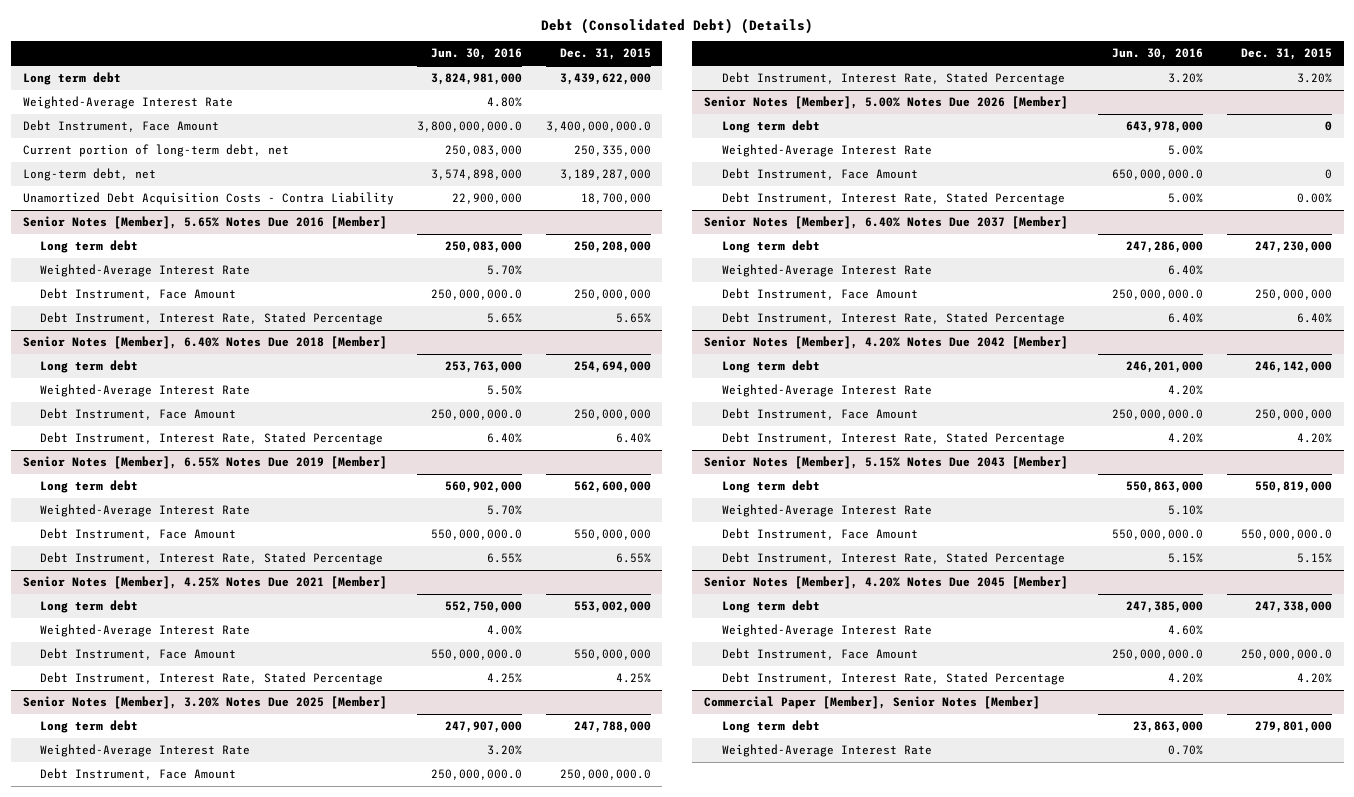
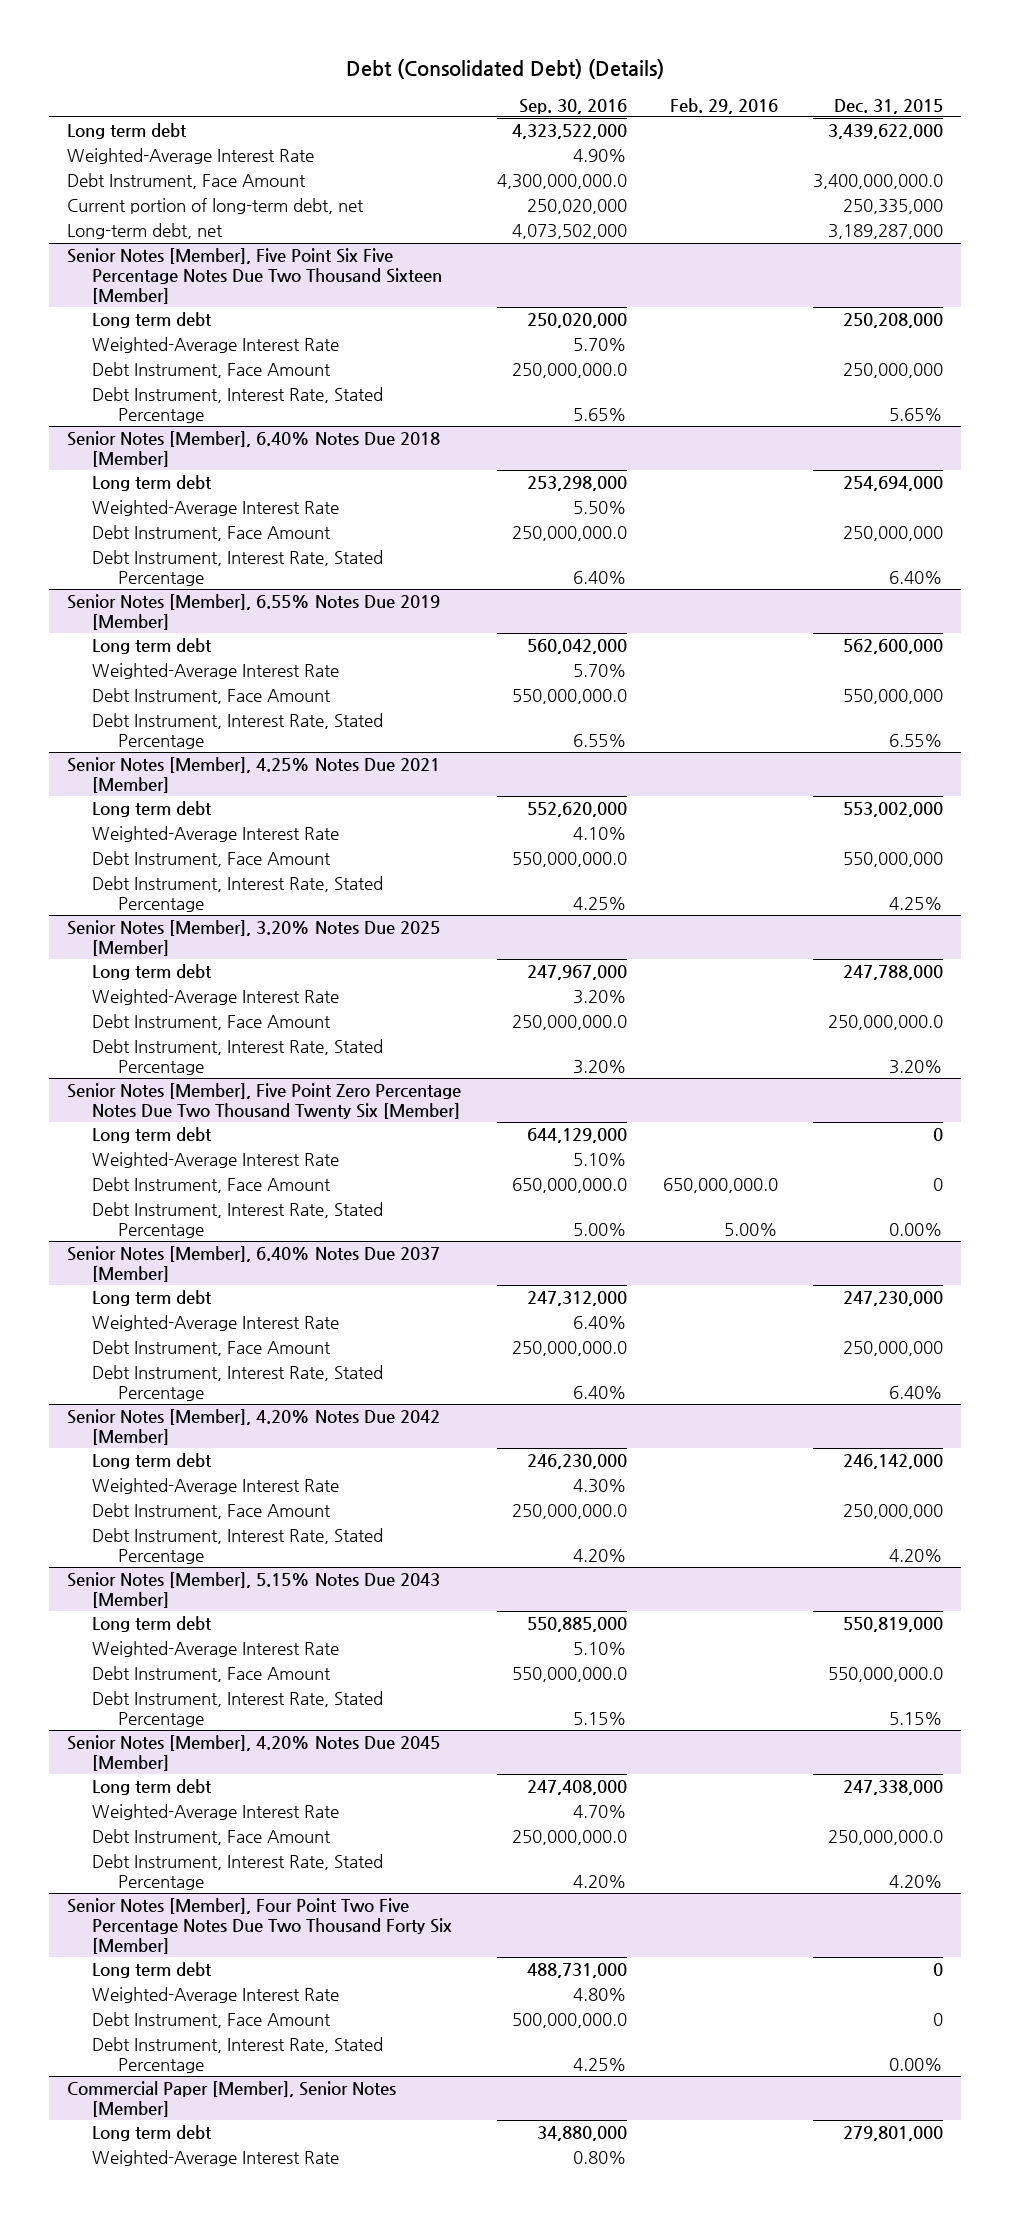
[431,48,523,61] Jun. 30, 2016 -> none
none -> [518,98,627,114] Sep. 30, 2016
none -> [669,97,778,114] Feb. 29, 2016
[22,191,394,205] Unamortized Debt Acquisition Costs - Contra Liability -> none
[22,215,387,229] Senior Notes [Member], 5.65% Notes Due 2016 [Member] -> none
none -> [66,248,443,304] Senior Notes [Member], Five Point Six Five Percentage Notes Due Two Thousand Sixteen [Member]
[703,95,1068,109] Senior Notes [Member], 5.00% Notes Due 2026 [Member] -> none
none -> [66,1083,461,1120] Senior Notes [Member], Five Point Zero Percentage Notes Due Two Thousand Twenty Six [Member]
none -> [66,1898,453,1954] Senior Notes [Member], Four Point Two Five Percentage Notes Due Two Thousand Forty Six [Member]
none -> [92,1962,213,1979] Long term debt
none -> [92,1987,340,2004] Weighted-Average Interest Rate
none -> [92,2012,332,2029] Debt Instrument, Face Amount
none -> [92,2037,384,2074] Debt Instrument, Interest Rate, Stated Percentage

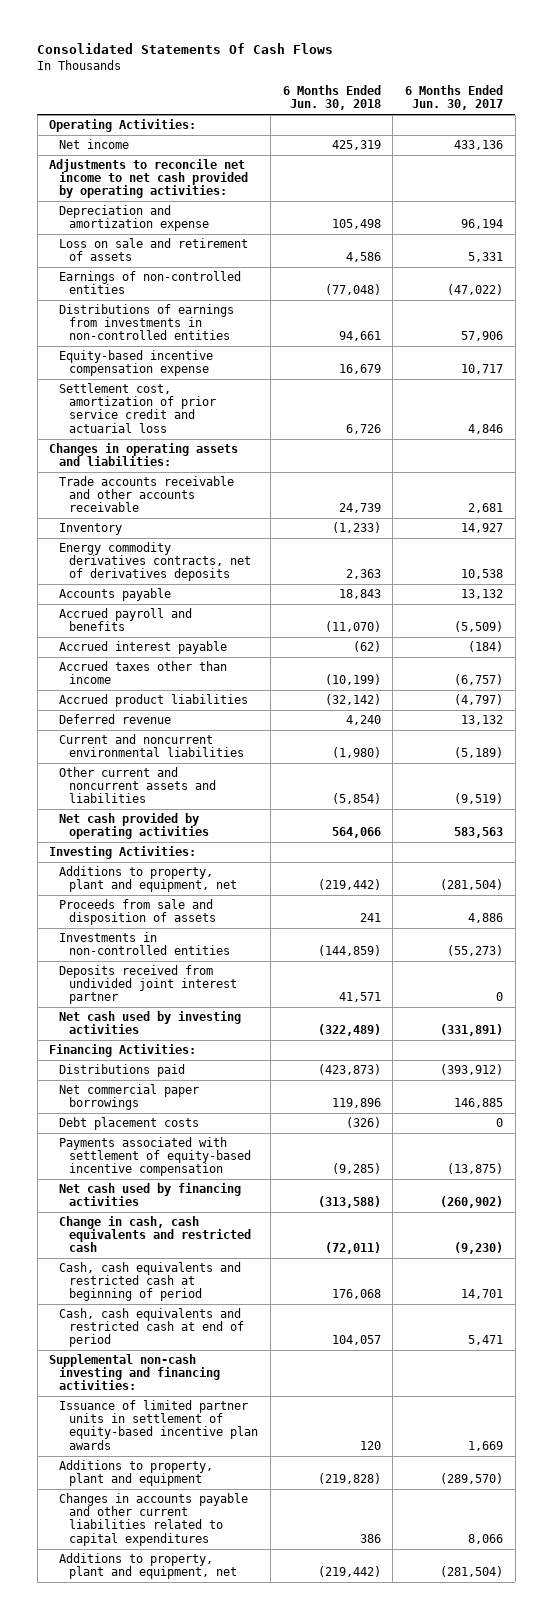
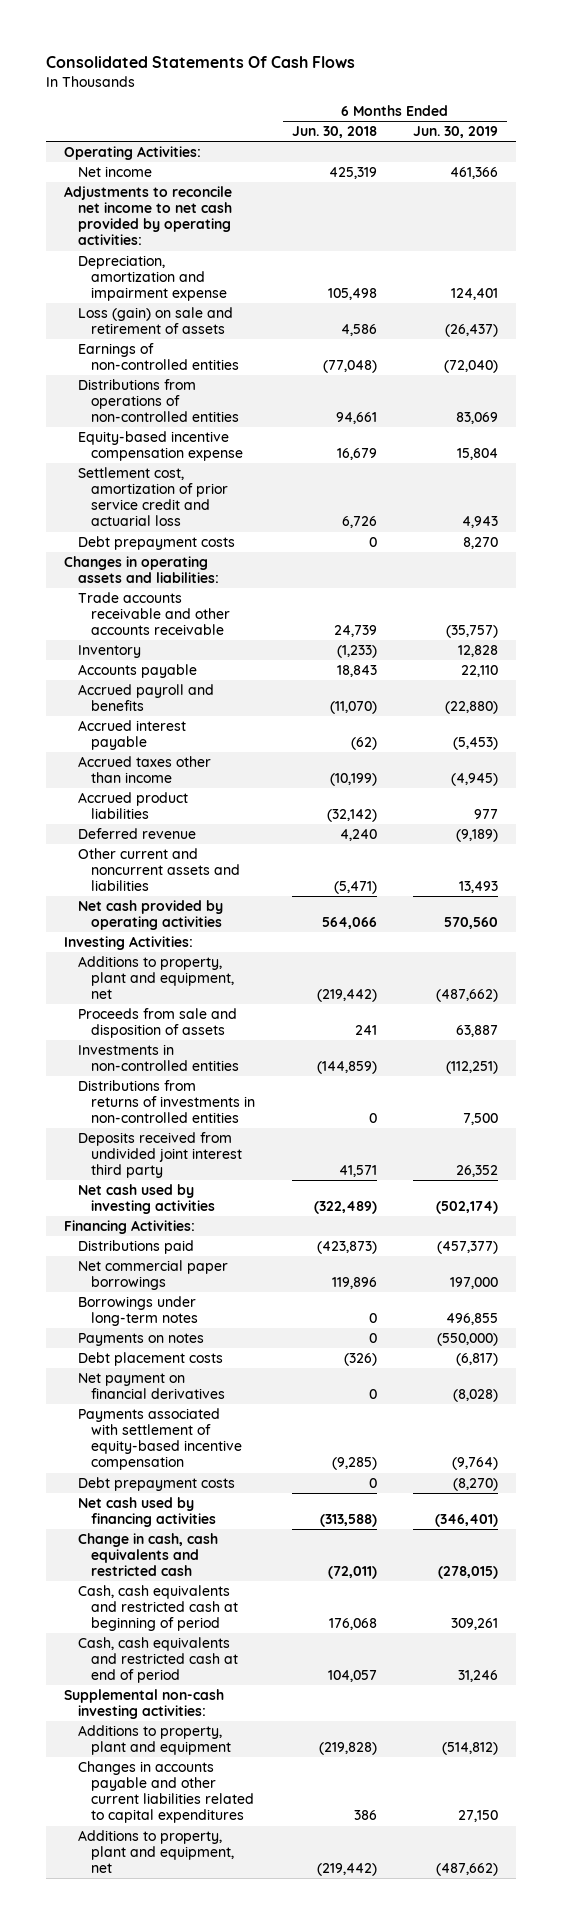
[405,85,504,111] 6 Months Ended Jun. 30, 2017 -> none
none -> [413,126,499,139] Jun. 30, 2019
[59,205,210,232] Depreciation and amortization expense -> [77,255,228,302] Depreciation, amortization and impairment expense
[59,238,249,262] Loss on sale and retirement of assets -> [77,307,233,335] Loss (gain) on sale and retirement of assets
[59,304,235,341] Distributions of earnings from investments in non-controlled entities -> [77,379,240,423] Distributions from operations of non-controlled entities
none -> [77,536,235,551] Debt prepayment costs
[59,542,252,582] Energy commodity derivatives contracts, net of derivatives deposits -> none
[59,734,245,758] Current and noncurrent environmental liabilities -> none
[331,793,381,805] (5,854) -> [333,881,377,895] (5,471)
none -> [77,1080,256,1124] Distributions from returns of investments in non-controlled entities
[59,965,238,1005] Deposits received from undivided joint interest partner -> [77,1132,243,1179] Deposits received from undivided joint interest third party
none -> [77,1296,199,1327] Borrowings under long-term notes
none -> [77,1333,204,1347] Payments on notes
none -> [77,1373,226,1400] Net payment on financial derivatives
none -> [77,1477,235,1492] Debt prepayment costs
[59,1400,259,1450] Issuance of limited partner units in settlement of equity-based incentive plan awards -> none
[49,1354,221,1391] Supplemental non-cash investing and financing activities: -> [64,1689,225,1720] Supplemental non-cash investing activities:

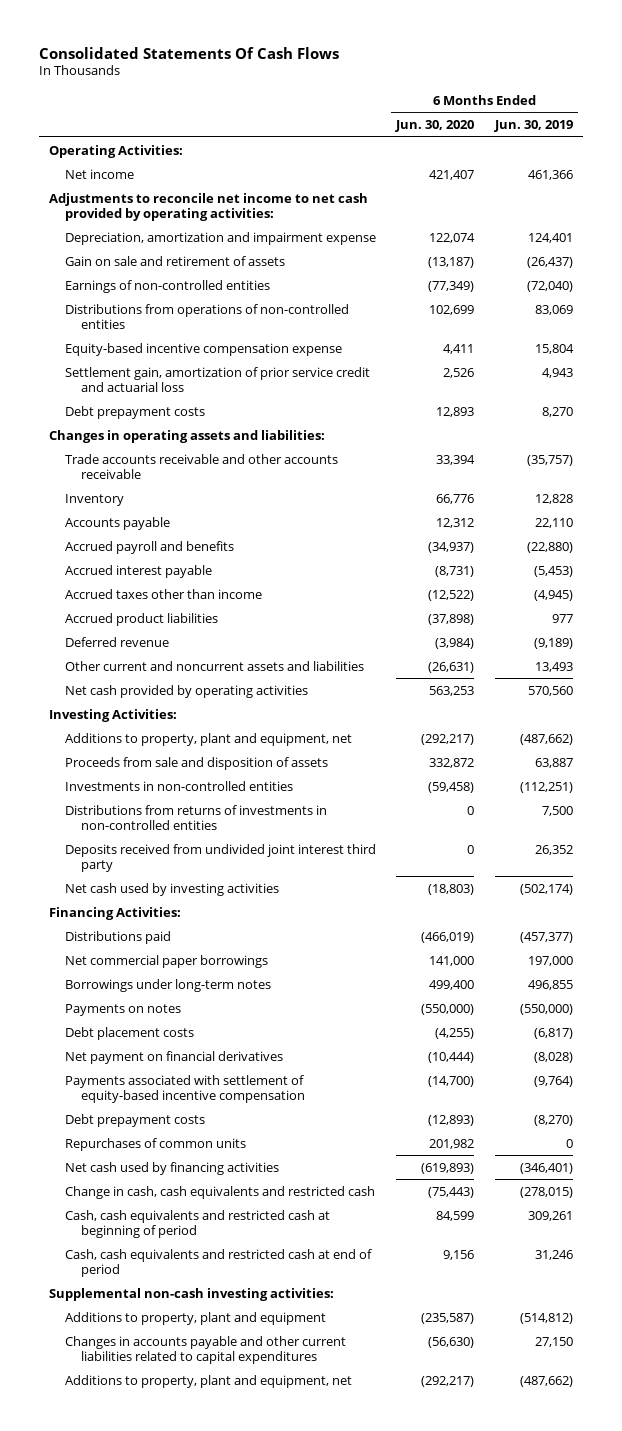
[291,126,377,139] Jun. 30, 2018 -> none
none -> [395,120,475,133] Jun. 30, 2020
[77,307,233,335] Loss (gain) on sale and retirement of assets -> [65,255,286,266] Gain on sale and retirement of assets
[77,467,229,527] Settlement cost, amortization of prior service credit and actuarial loss -> [65,366,371,392] Settlement gain, amortization of prior service credit and actuarial loss
none -> [65,1137,247,1151] Repurchases of common units

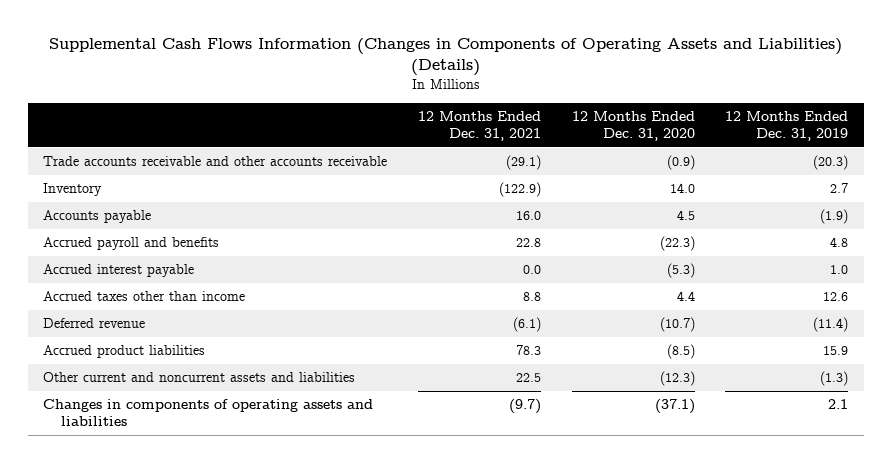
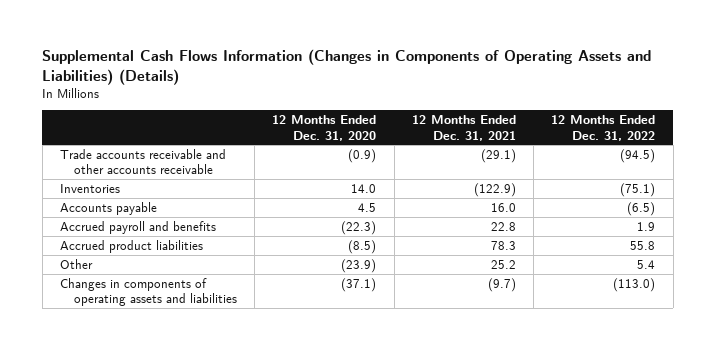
[725,110,849,141] 12 Months Ended Dec. 31, 2019 -> none
none -> [551,115,656,141] 12 Months Ended Dec. 31, 2022
[43,183,103,197] Inventory -> [59,183,120,193] Inventories
[43,264,195,278] Accrued interest payable -> none
[43,291,246,302] Accrued taxes other than income -> none
[43,318,146,329] Deferred revenue -> none
[43,372,356,383] Other current and noncurrent assets and liabilities -> none
none -> [59,258,93,269] Other

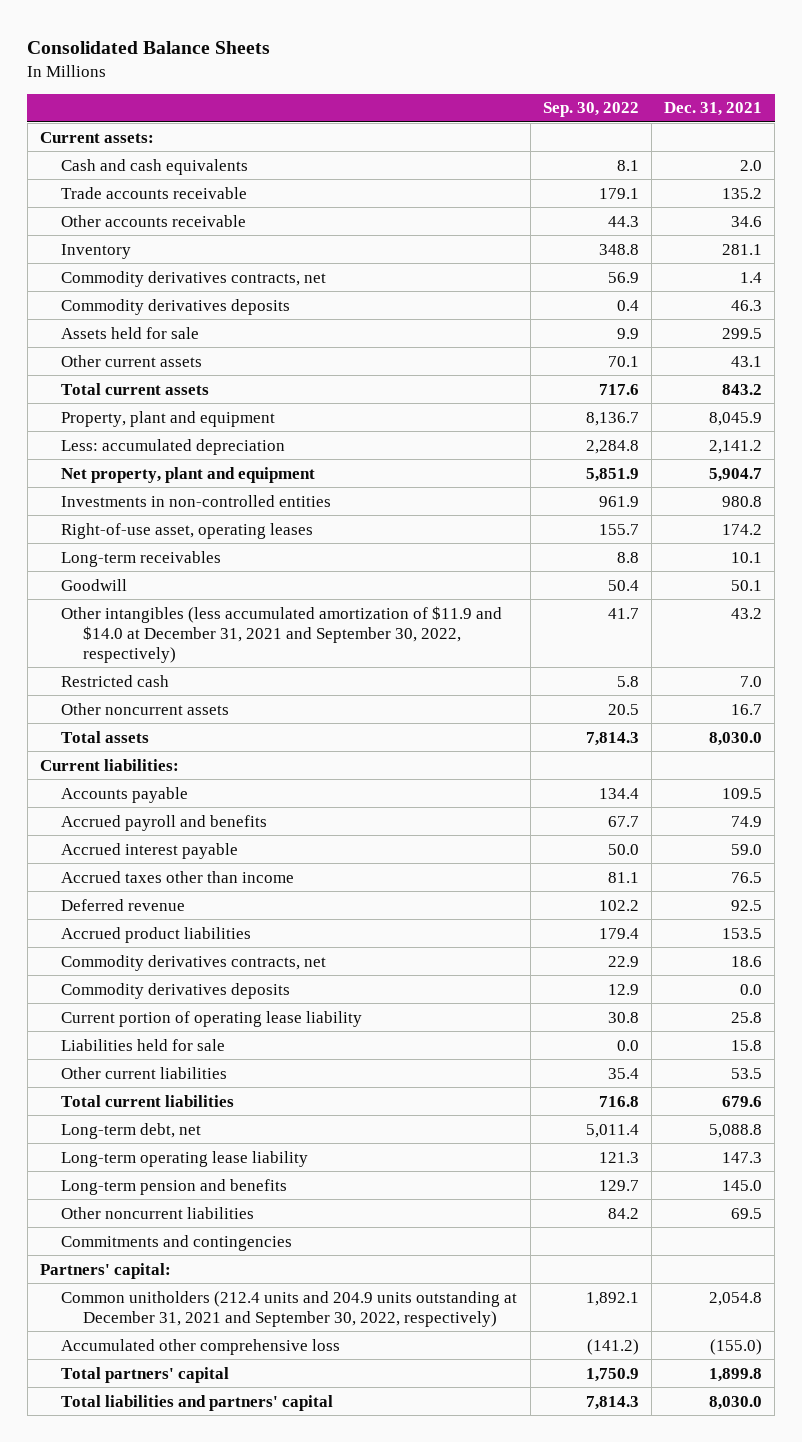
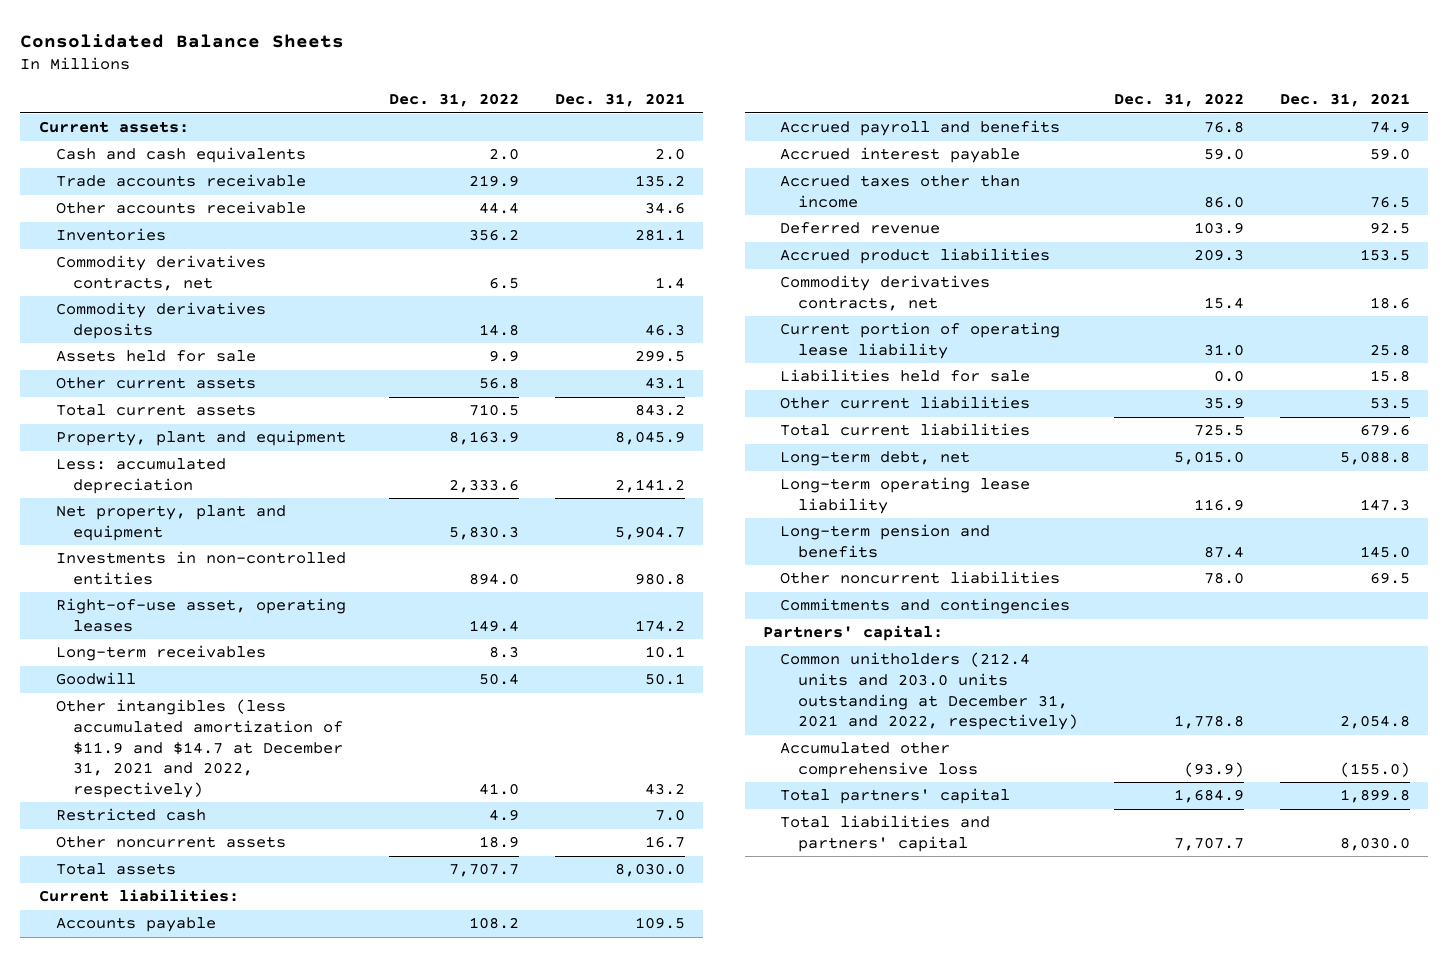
[542,102,639,118] Sep. 30, 2022 -> none
none -> [388,93,519,108] Dec. 31, 2022
[61,243,132,259] Inventory -> [55,228,166,242] Inventories
[61,605,503,663] Other intangibles (less accumulated amortization of $11.9 and $14.0 at December 31, 2021 and September 30, 2022, respectively) -> [55,699,343,798] Other intangibles (less accumulated amortization of $11.9 and $14.7 at December 31, 2021 and 2022, respectively)
[61,982,291,999] Commodity derivatives deposits -> none
[61,1290,518,1327] Common unitholders (212.4 units and 204.9 units outstanding at December 31, 2021 and September 30, 2022, respectively) -> [780,652,1078,731] Common unitholders (212.4 units and 203.0 units outstanding at December 31, 2021 and 2022, respectively)

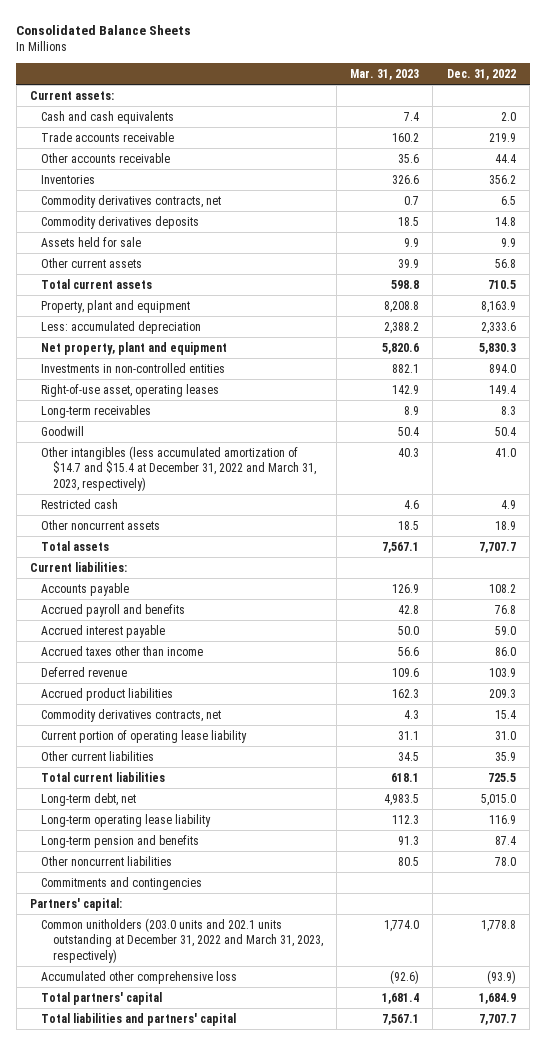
[555,93,686,108] Dec. 31, 2021 -> none
none -> [350,68,420,80] Mar. 31, 2023
[55,699,343,798] Other intangibles (less accumulated amortization of $11.9 and $14.7 at December 31, 2021 and 2022, respectively) -> [41,445,316,491] Other intangibles (less accumulated amortization of $14.7 and $15.4 at December 31, 2022 and March 31, 2023, respectively)
[780,369,1031,383] Liabilities held for sale -> none
[780,652,1078,731] Common unitholders (212.4 units and 203.0 units outstanding at December 31, 2021 and 2022, respectively) -> [41,917,323,963] Common unitholders (203.0 units and 202.1 units outstanding at December 31, 2022 and March 31, 2023, respectively)

